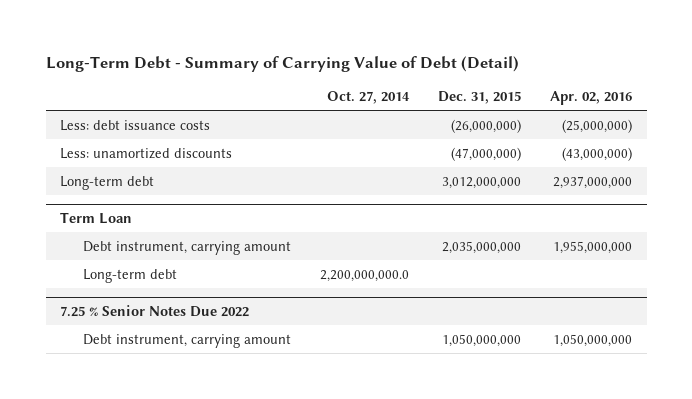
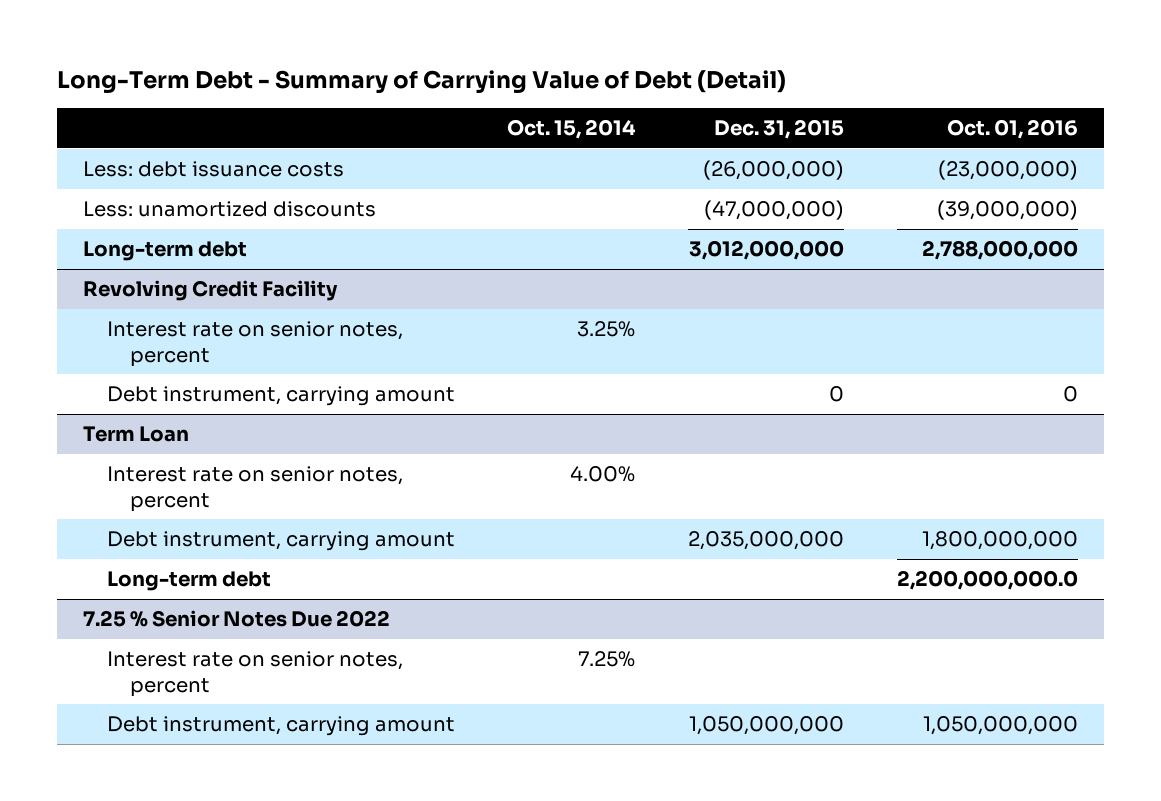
[326,91,410,105] Oct. 27, 2014 -> none
[550,91,633,106] Apr. 02, 2016 -> none
none -> [507,119,637,140] Oct. 15, 2014
none -> [946,119,1078,140] Oct. 01, 2016
none -> [83,280,339,302] Revolving Credit Facility
none -> [106,321,403,367] Interest rate on senior notes, percent
none -> [106,386,455,407] Debt instrument, carrying amount
none -> [106,466,403,512] Interest rate on senior notes, percent
none -> [106,651,403,697] Interest rate on senior notes, percent

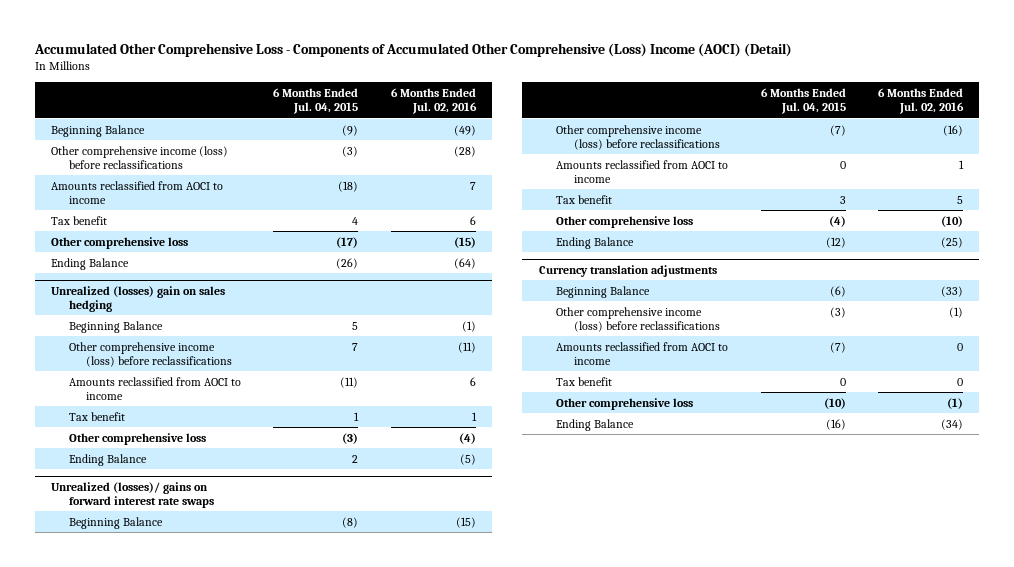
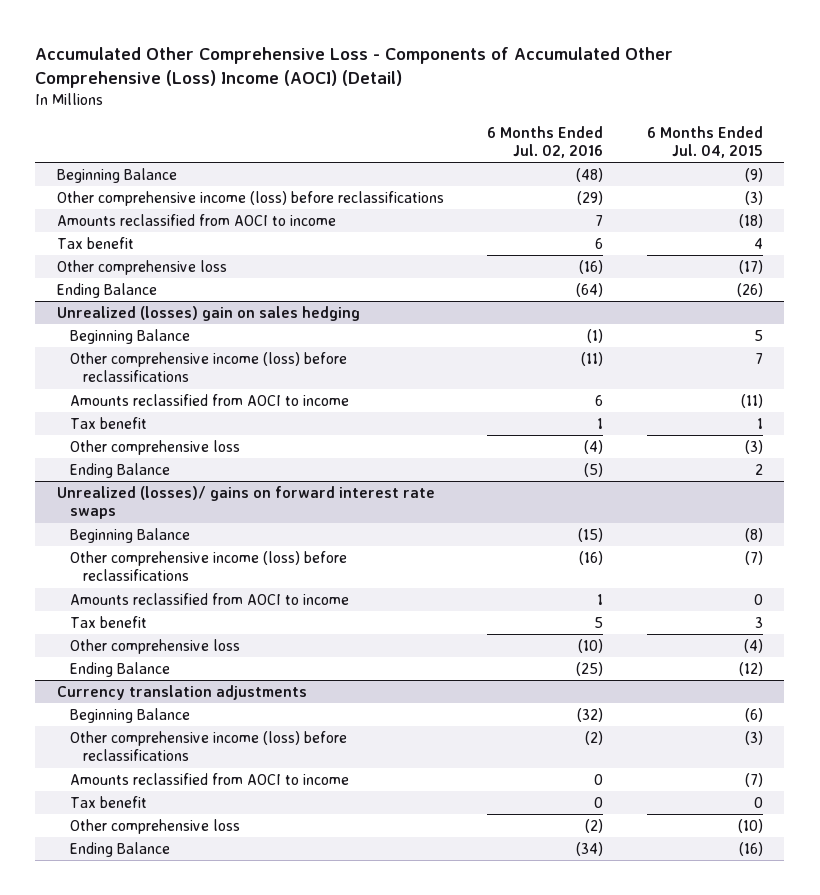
[453,124,476,136] (49) -> [576,168,604,183] (48)
[453,145,476,157] (28) -> [577,191,604,206] (29)
[453,236,476,248] (15) -> [579,260,604,275] (16)
[941,285,964,297] (33) -> [577,708,604,723] (32)
[949,306,964,318] (1) -> [585,731,604,746] (2)
[947,397,964,409] (1) -> [585,819,604,834] (2)

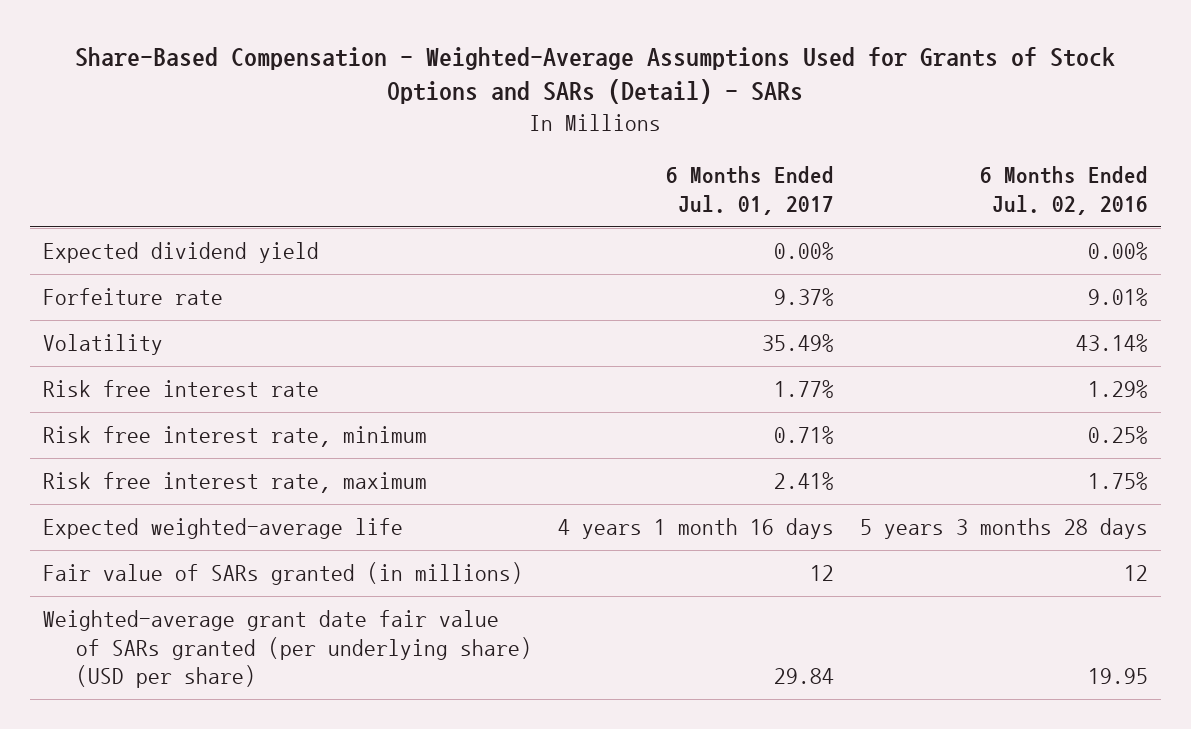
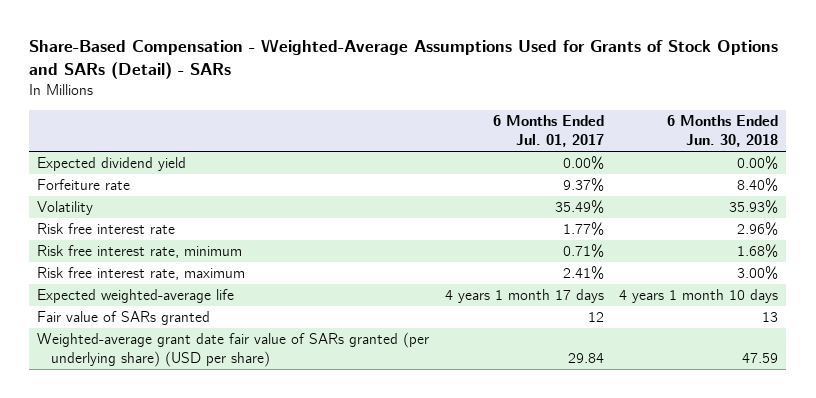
[979,166,1148,215] 6 Months Ended Jul. 02, 2016 -> none
none -> [667,115,779,148] 6 Months Ended Jun. 30, 2018
[558,518,835,540] 4 years 1 month 16 days -> [444,289,604,304] 4 years 1 month 17 days
[42,562,523,586] Fair value of SARs granted (in millions) -> [37,311,211,326] Fair value of SARs granted

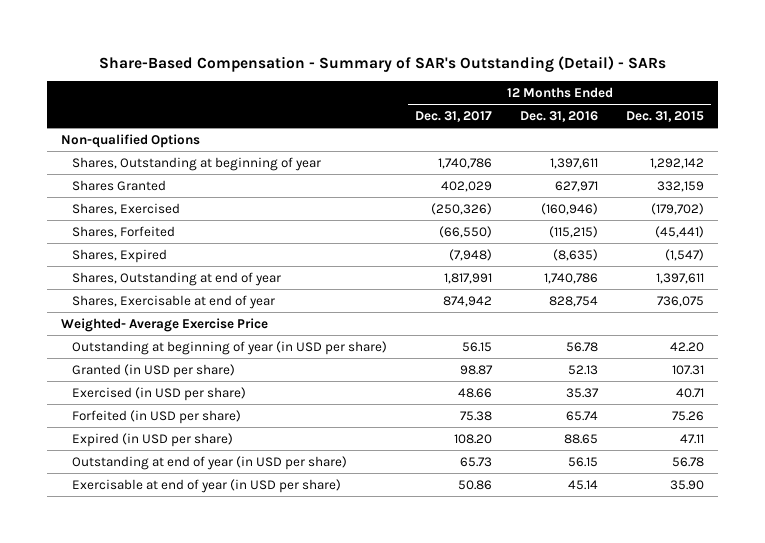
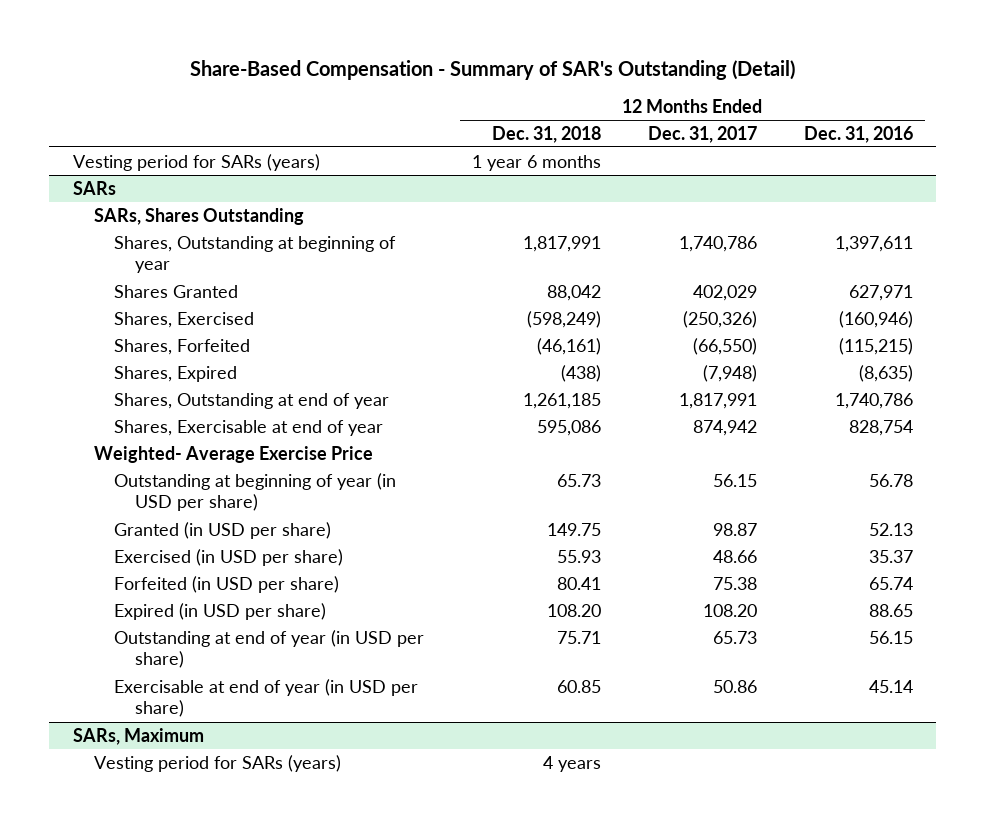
[98,55,666,72] Share-Based Compensation - Summary of SAR's Outstanding (Detail) - SARs -> [189,60,795,81] Share-Based Compensation - Summary of SAR's Outstanding (Detail)
[626,111,705,123] Dec. 31, 2015 -> none
none -> [491,125,601,143] Dec. 31, 2018
none -> [72,153,320,171] Vesting period for SARs (years)
none -> [72,180,116,195] SARs
[61,133,201,148] Non-qualified Options -> [93,207,304,225] SARs, Shares Outstanding
none -> [72,727,204,745] SARs, Maximum
none -> [93,754,341,772] Vesting period for SARs (years)

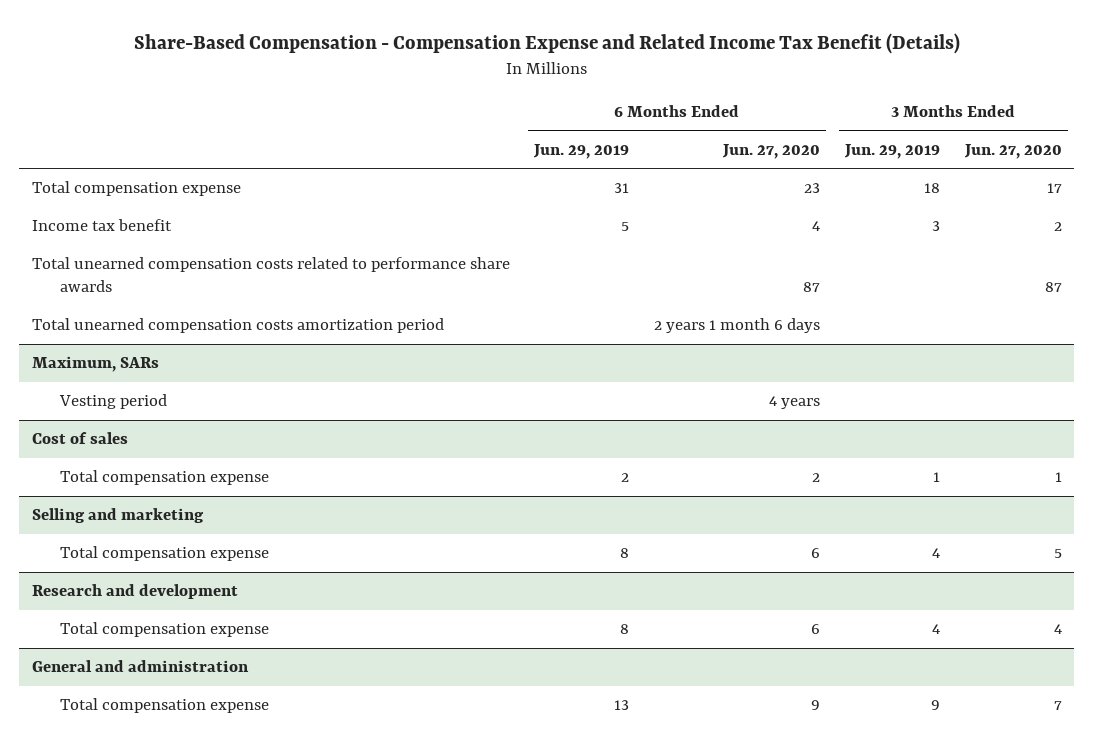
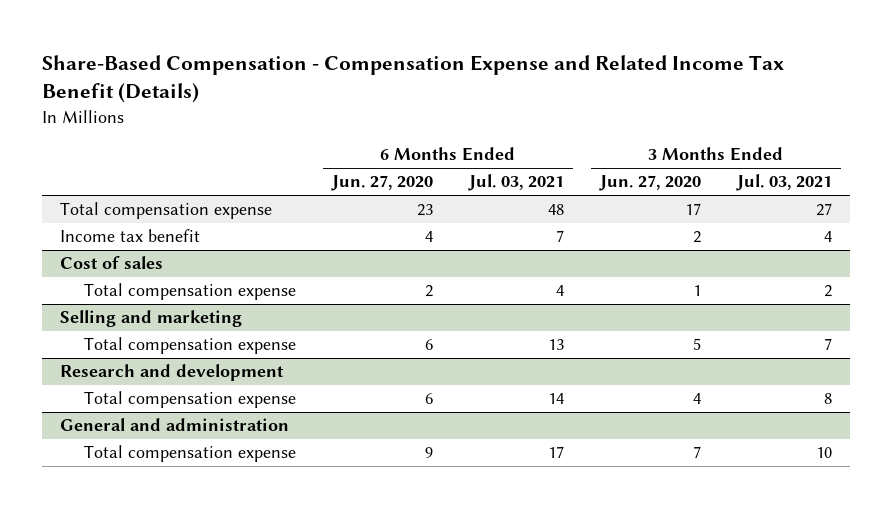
[533,143,630,159] Jun. 29, 2019 -> none
[843,143,940,159] Jun. 29, 2019 -> none
none -> [468,174,565,192] Jul. 03, 2021
none -> [736,174,833,192] Jul. 03, 2021
[31,257,510,293] Total unearned compensation costs related to performance share awards -> none
[31,318,444,334] Total unearned compensation costs amortization period -> none
[31,356,159,373] Maximum, SARs -> none
[59,394,168,410] Vesting period -> none

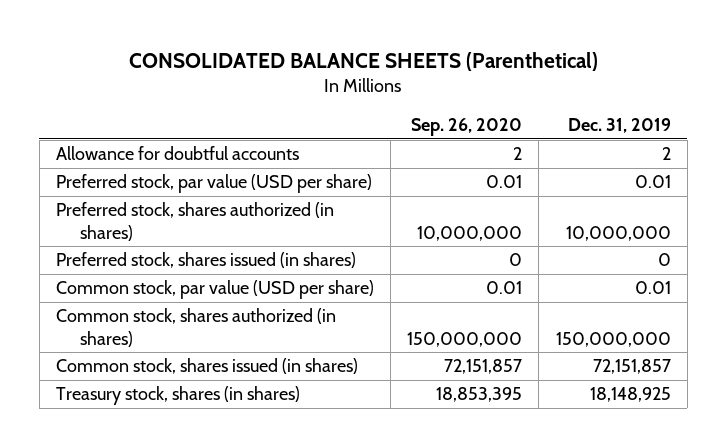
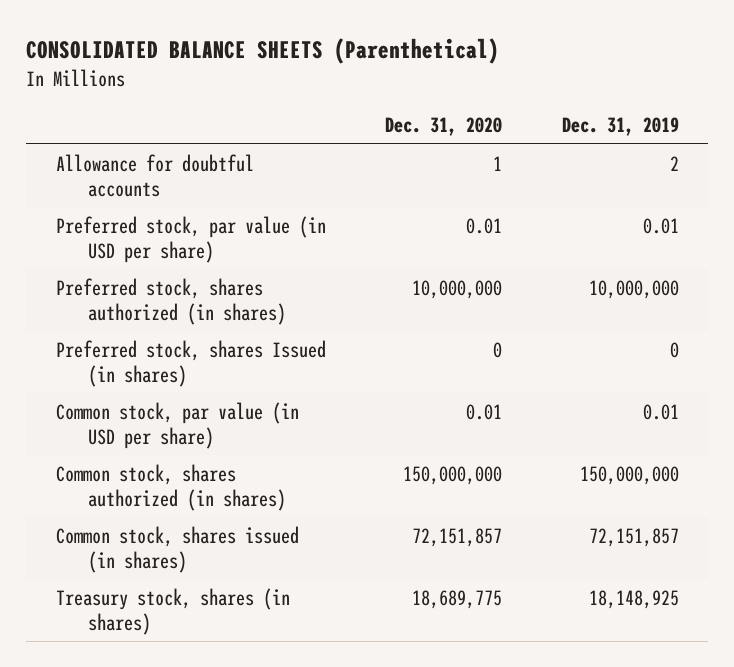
[411,117,523,136] Sep. 26, 2020 -> none
none -> [385,117,503,137] Dec. 31, 2020
[55,174,372,194] Preferred stock, par value (USD per share) -> [55,215,326,263] Preferred stock, par value (in USD per share)
[55,252,356,269] Preferred stock, shares issued (in shares) -> [55,339,326,387] Preferred stock, shares Issued (in shares)
[55,280,374,300] Common stock, par value (USD per share) -> [55,401,299,449] Common stock, par value (in USD per share)

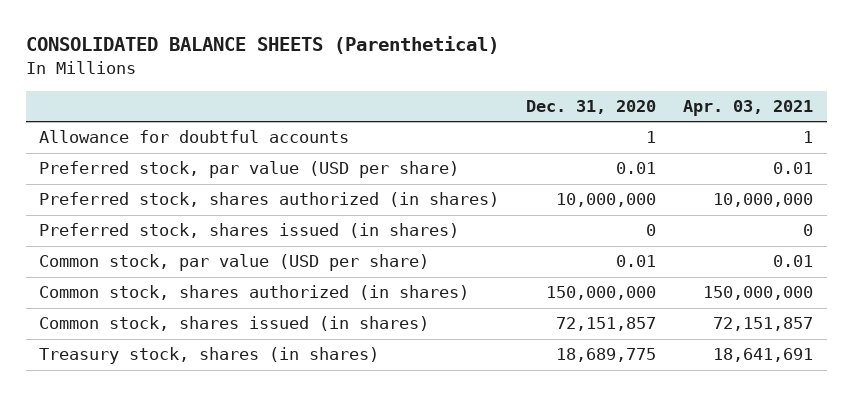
[561,117,679,137] Dec. 31, 2019 -> none
none -> [683,100,814,117] Apr. 03, 2021
[55,215,326,263] Preferred stock, par value (in USD per share) -> [39,161,460,179] Preferred stock, par value (USD per share)
[55,339,326,387] Preferred stock, shares Issued (in shares) -> [39,223,460,239] Preferred stock, shares issued (in shares)
[55,401,299,449] Common stock, par value (in USD per share) -> [39,254,430,272] Common stock, par value (USD per share)

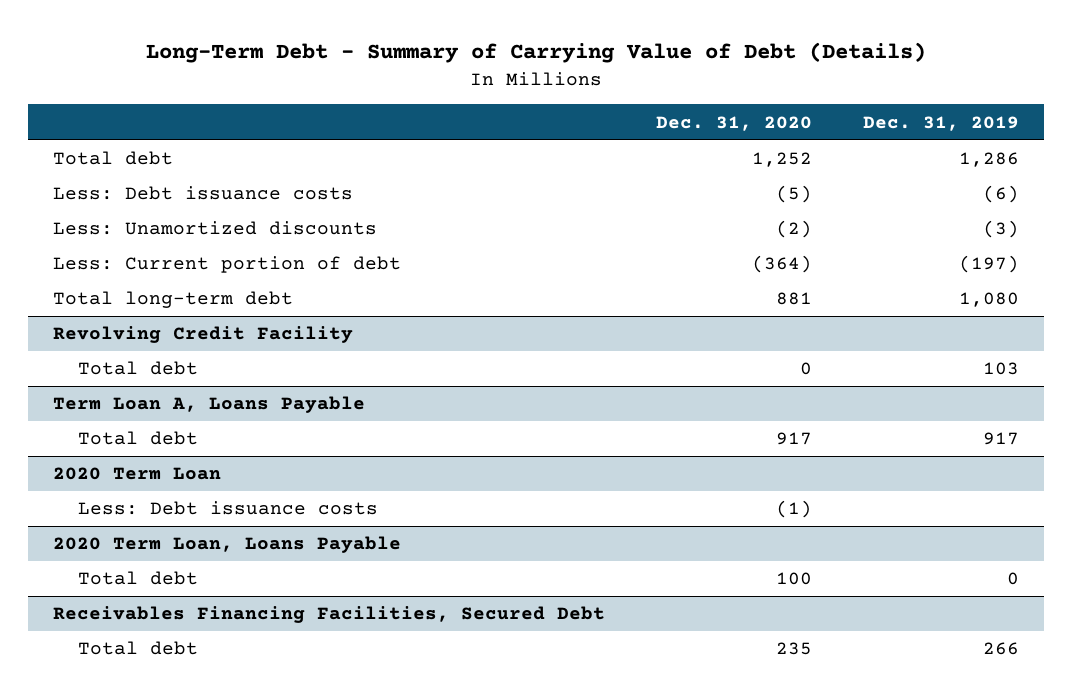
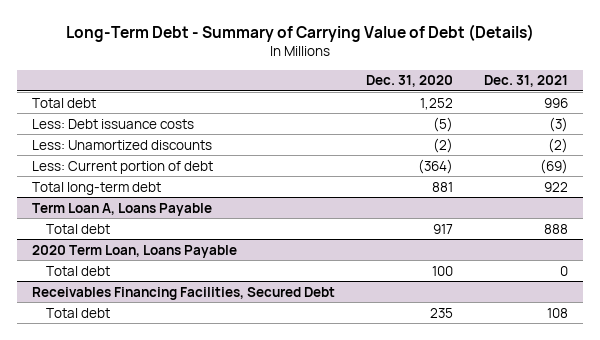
[862,115,1019,131] Dec. 31, 2019 -> none
none -> [483,75,568,88] Dec. 31, 2021
[53,326,354,344] Revolving Credit Facility -> none
[78,361,199,376] Total debt -> none
[53,467,222,481] 2020 Term Loan -> none
[78,501,379,516] Less: Debt issuance costs -> none

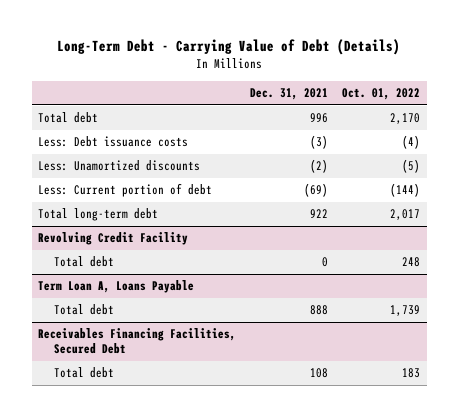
[65,23,534,42] Long-Term Debt - Summary of Carrying Value of Debt (Details) -> [57,39,401,56] Long-Term Debt - Carrying Value of Debt (Details)
[365,75,453,88] Dec. 31, 2020 -> none
none -> [341,88,420,101] Oct. 01, 2022
none -> [38,232,189,246] Revolving Credit Facility
none -> [53,256,114,268] Total debt
[32,244,238,258] 2020 Term Loan, Loans Payable -> none
[45,265,110,276] Total debt -> none

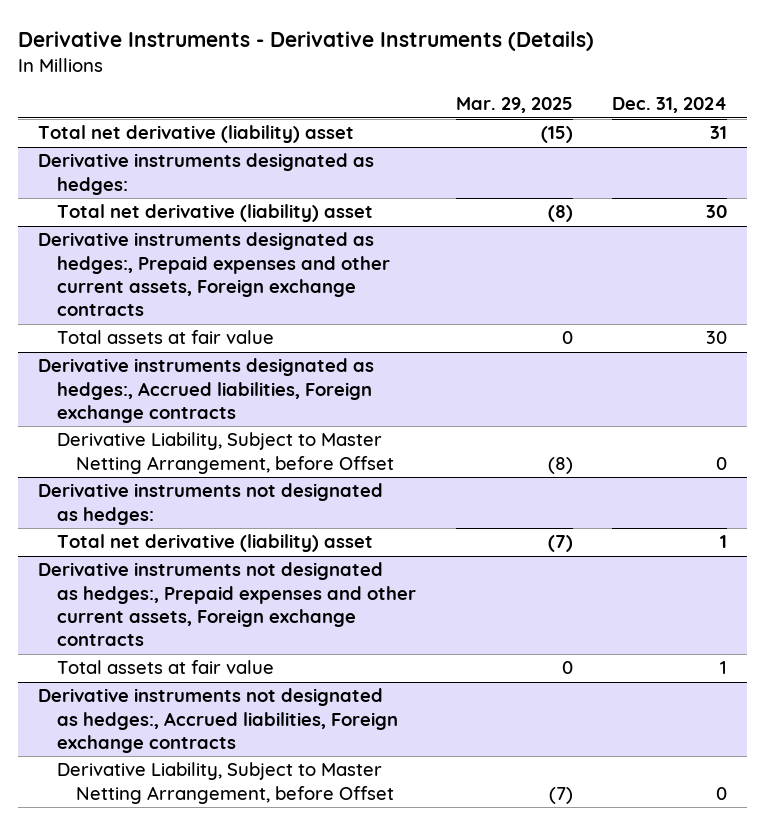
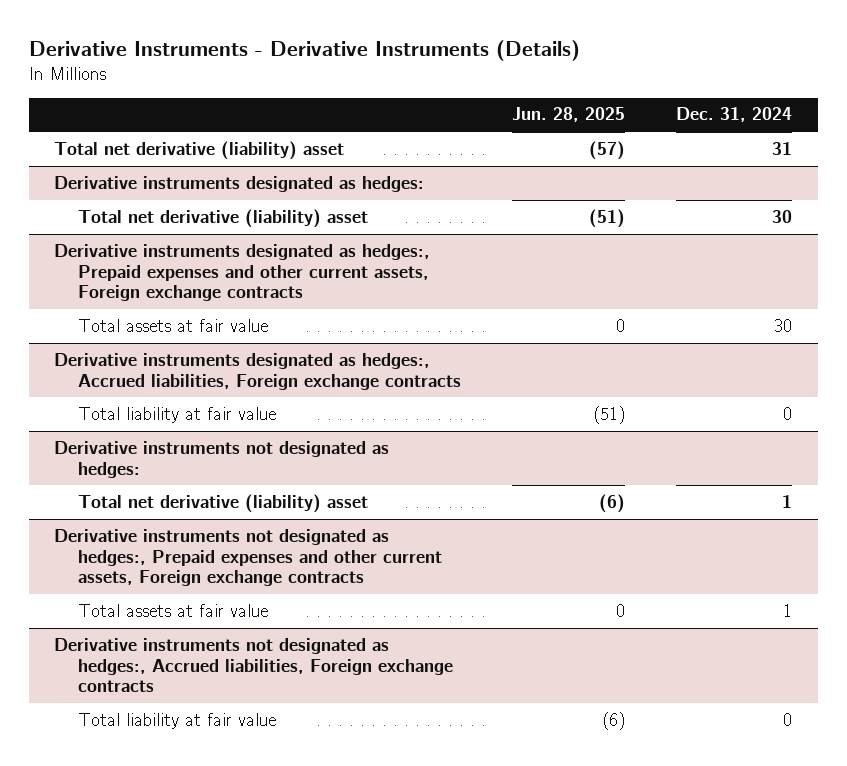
[455,97,573,114] Mar. 29, 2025 -> none
none -> [512,107,626,123] Jun. 28, 2025
[57,432,394,474] Derivative Liability, Subject to Master Netting Arrangement, before Offset -> [77,406,276,423] Total liability at fair value
[57,762,394,804] Derivative Liability, Subject to Master Netting Arrangement, before Offset -> [77,712,276,729] Total liability at fair value

